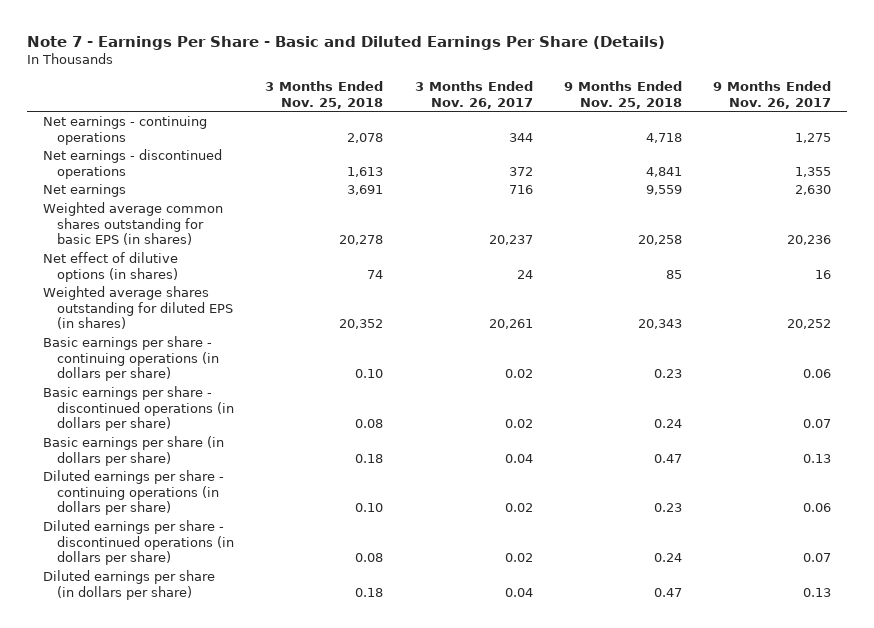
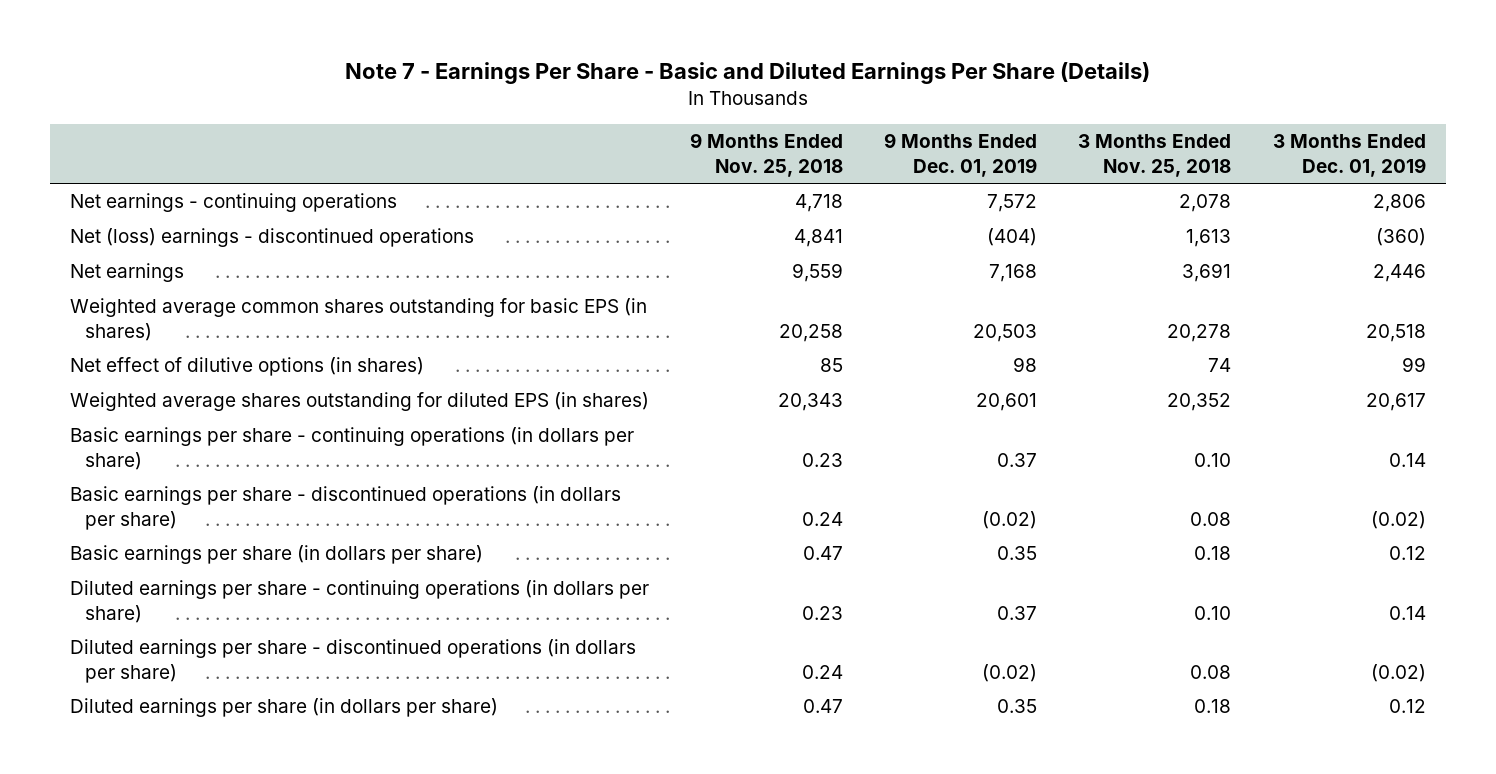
[414,81,533,109] 3 Months Ended Nov. 26, 2017 -> none
[713,81,832,109] 9 Months Ended Nov. 26, 2017 -> none
none -> [884,133,1038,177] 9 Months Ended Dec. 01, 2019
none -> [1272,134,1426,177] 3 Months Ended Dec. 01, 2019
[42,149,222,179] Net earnings - discontinued operations -> [70,228,475,248] Net (loss) earnings - discontinued operations

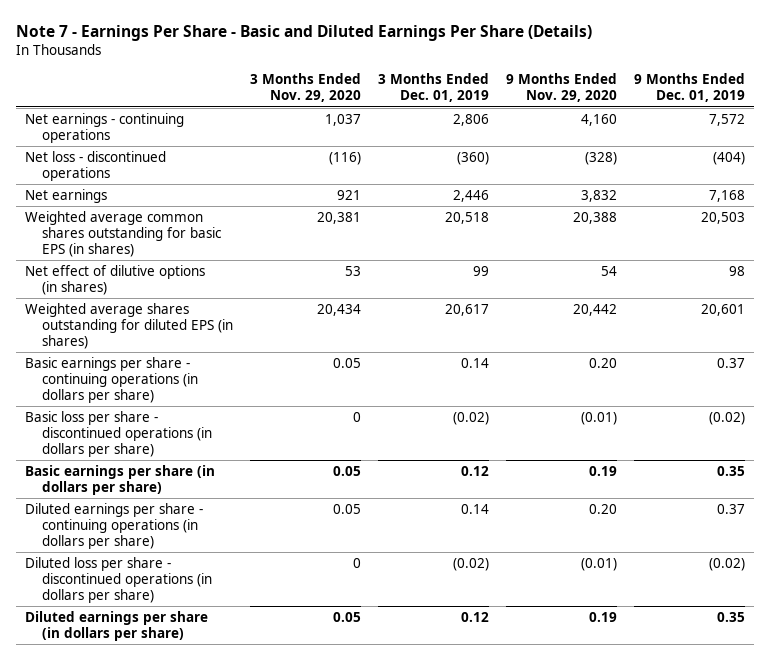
[690,133,844,177] 9 Months Ended Nov. 25, 2018 -> none
[1078,134,1232,177] 3 Months Ended Nov. 25, 2018 -> none
none -> [249,73,361,103] 3 Months Ended Nov. 29, 2020
none -> [505,73,617,103] 9 Months Ended Nov. 29, 2020
[70,228,475,248] Net (loss) earnings - discontinued operations -> [24,150,166,181] Net loss - discontinued operations
[70,486,622,530] Basic earnings per share - discontinued operations (in dollars per share) -> [24,410,212,458] Basic loss per share - discontinued operations (in dollars per share)
[70,639,637,683] Diluted earnings per share - discontinued operations (in dollars per share) -> [24,556,212,604] Diluted loss per share - discontinued operations (in dollars per share)

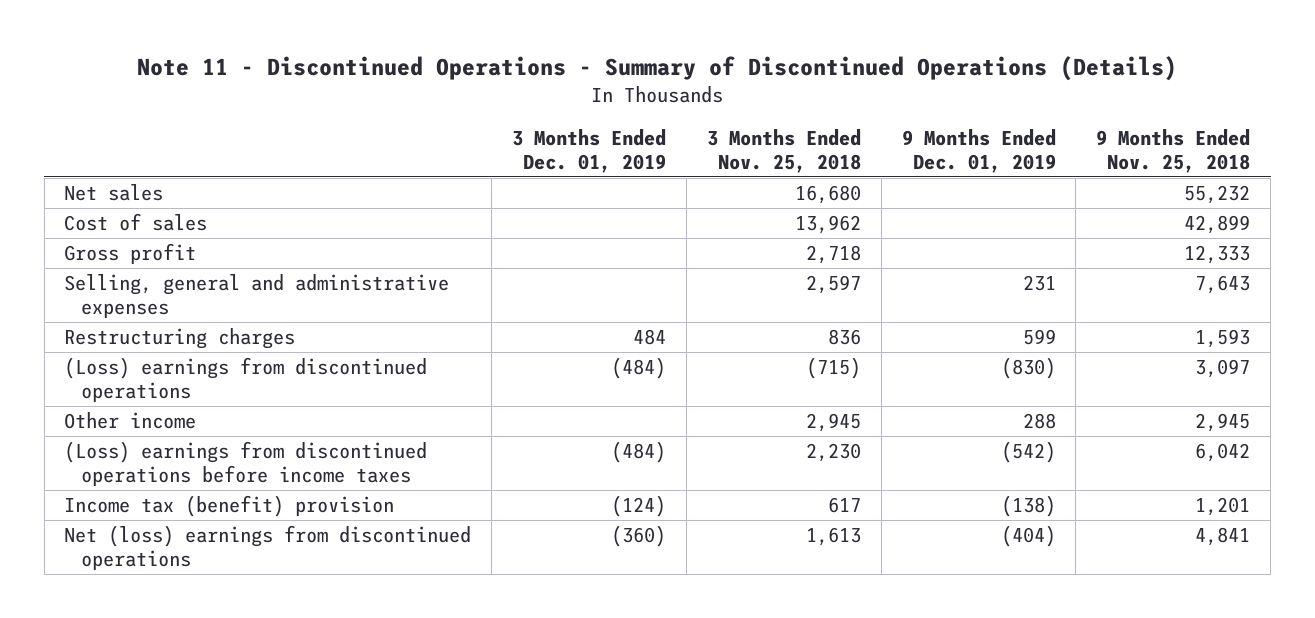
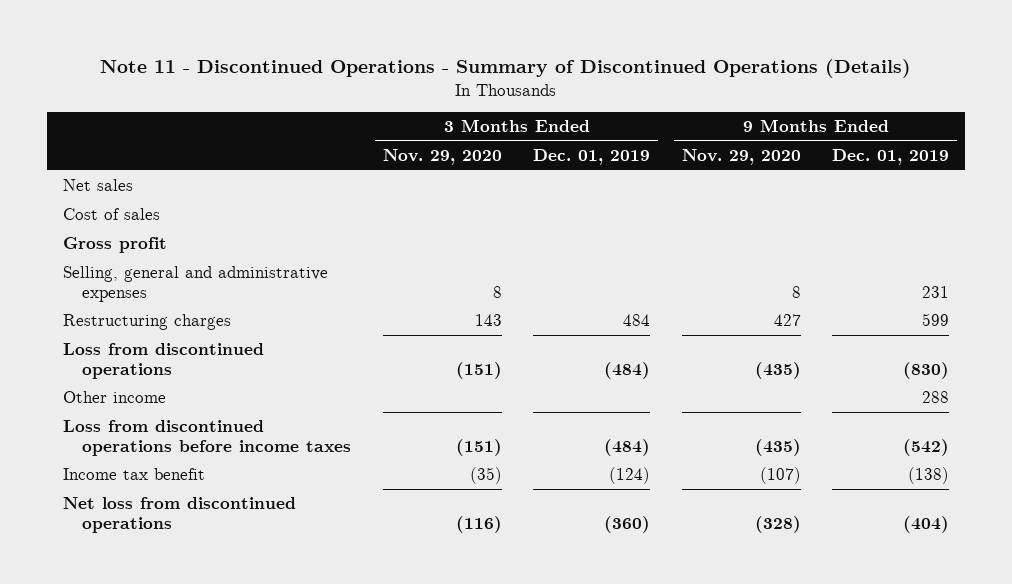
[706,128,861,173] 3 Months Ended Nov. 25, 2018 -> none
[1096,128,1251,173] 9 Months Ended Nov. 25, 2018 -> none
none -> [382,149,502,166] Nov. 29, 2020
none -> [681,149,801,166] Nov. 29, 2020
[64,357,428,403] (Loss) earnings from discontinued operations -> [62,343,264,379] Loss from discontinued operations
[64,441,428,487] (Loss) earnings from discontinued operations before income taxes -> [62,420,352,456] Loss from discontinued operations before income taxes
[64,495,395,518] Income tax (benefit) provision -> [62,468,205,481] Income tax benefit
[64,525,472,571] Net (loss) earnings from discontinued operations -> [62,497,296,533] Net loss from discontinued operations

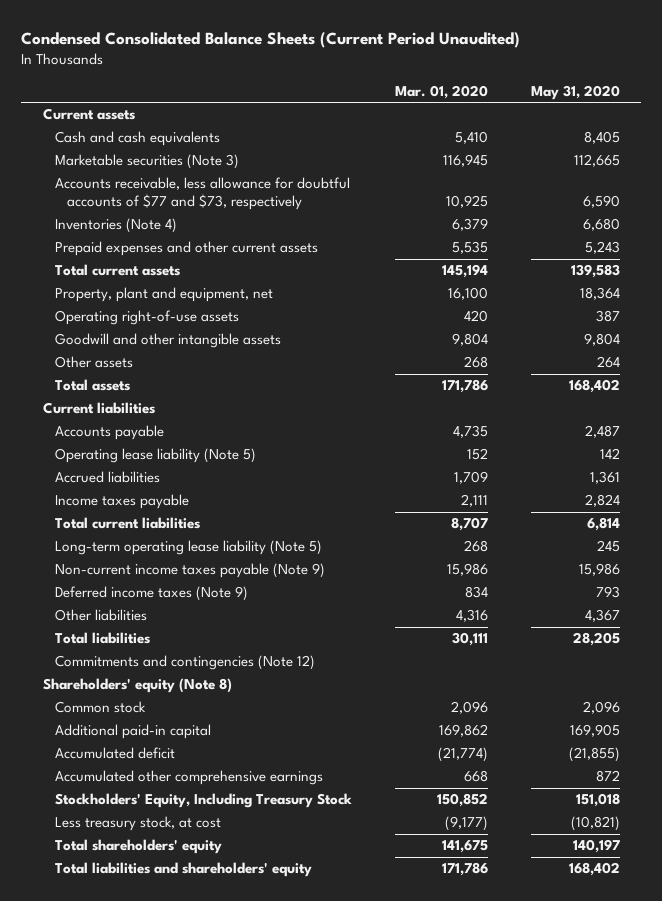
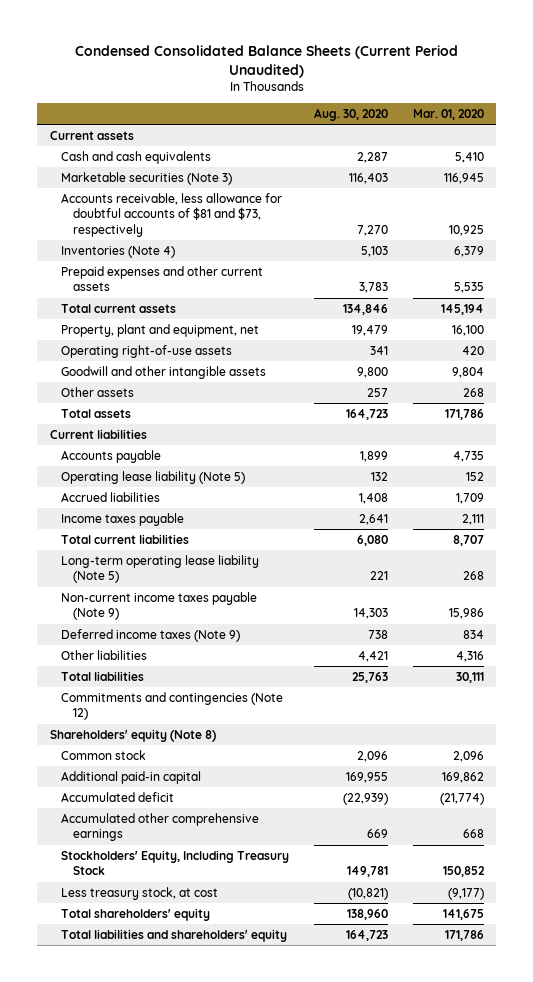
[530,84,620,100] May 31, 2020 -> none
none -> [314,107,389,121] Aug. 30, 2020
[54,177,350,211] Accounts receivable, less allowance for doubtful accounts of $77 and $73, respectively -> [61,192,283,237] Accounts receivable, less allowance for doubtful accounts of $81 and $73, respectively

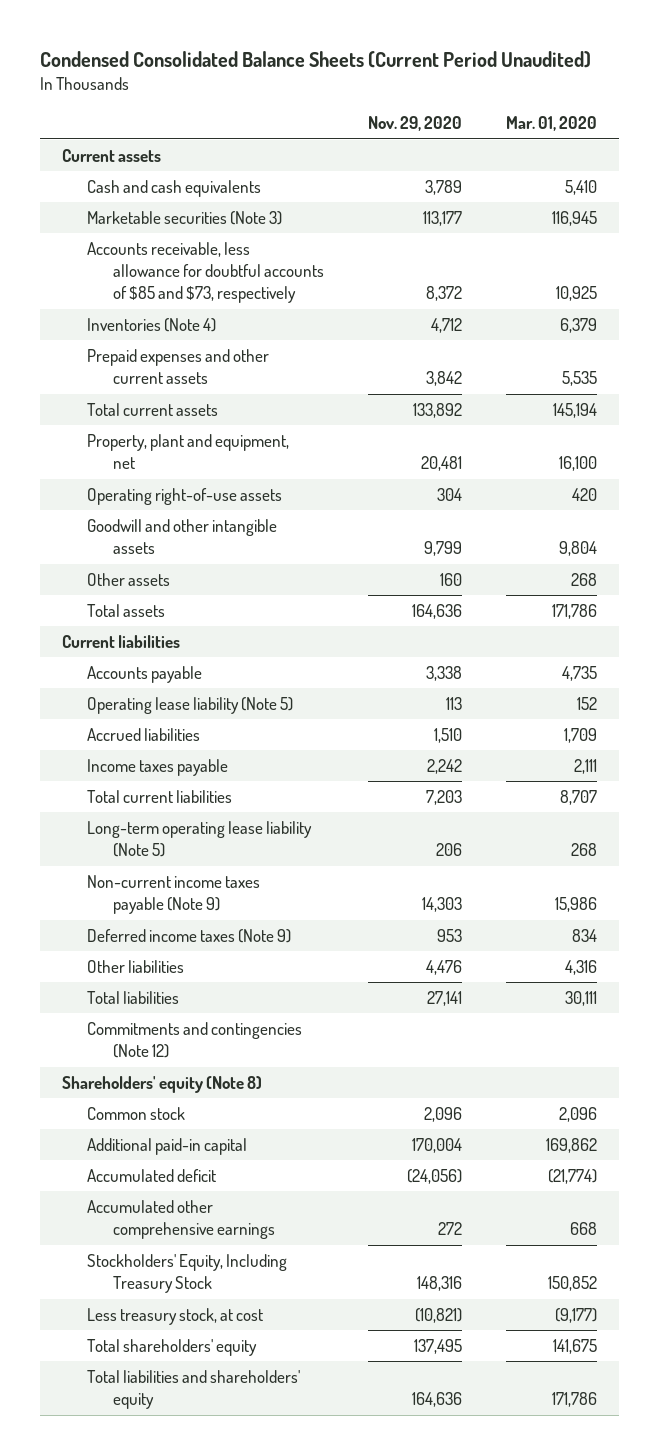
[314,107,389,121] Aug. 30, 2020 -> none
none -> [367,116,462,132] Nov. 29, 2020
[61,192,283,237] Accounts receivable, less allowance for doubtful accounts of $81 and $73, respectively -> [87,242,324,304] Accounts receivable, less allowance for doubtful accounts of $85 and $73, respectively

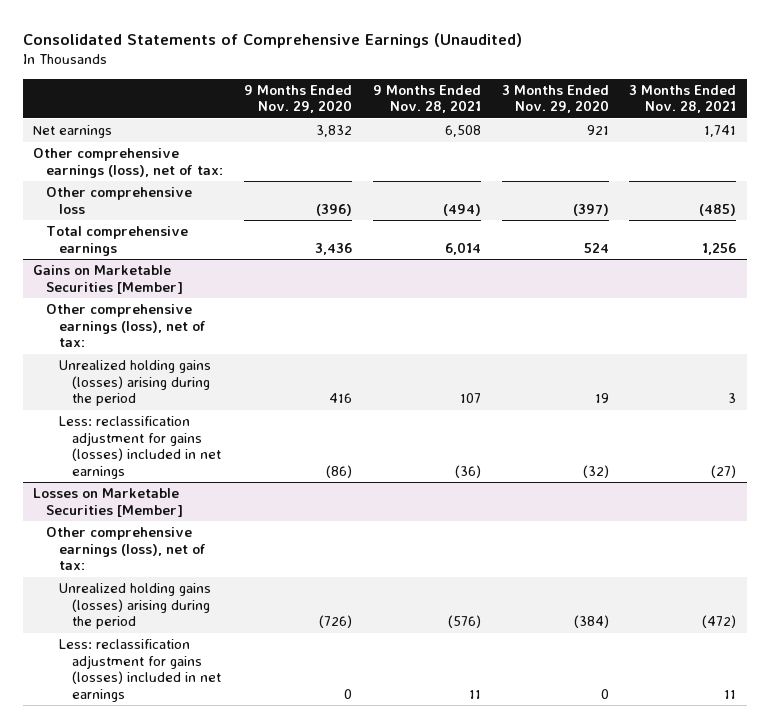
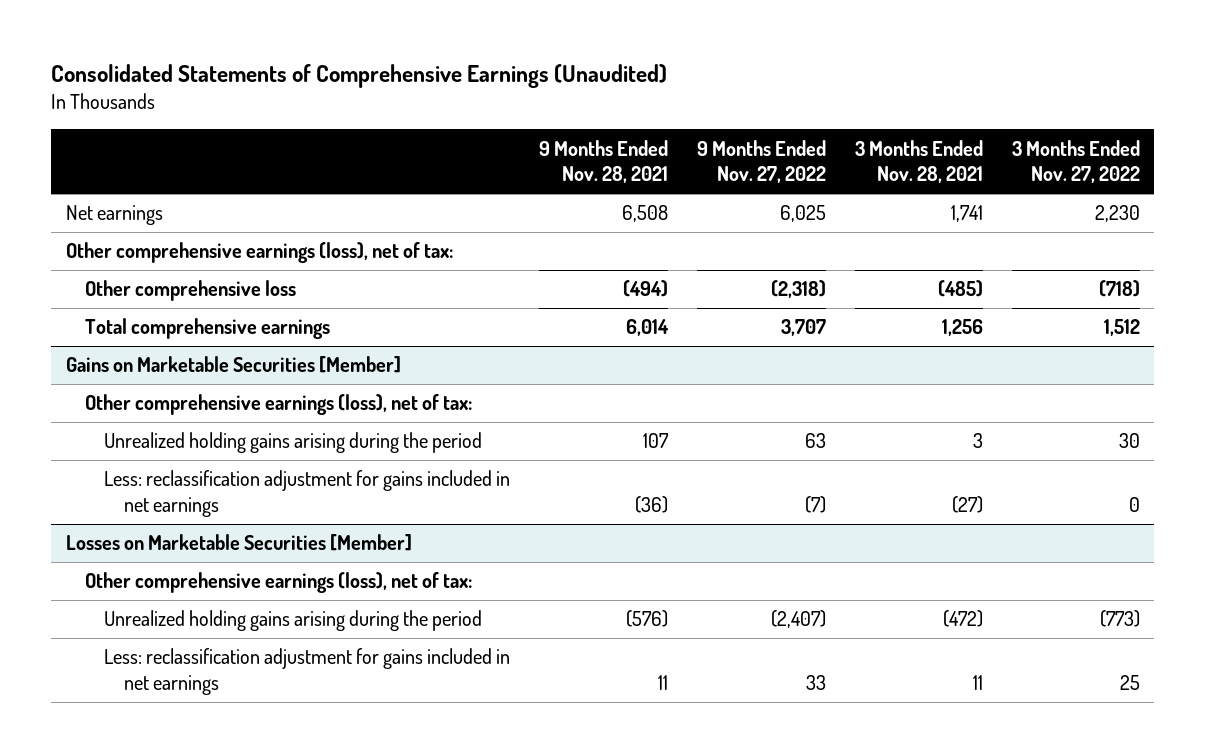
[244,84,353,114] 9 Months Ended Nov. 29, 2020 -> none
[501,84,609,114] 3 Months Ended Nov. 29, 2020 -> none
none -> [697,139,827,184] 9 Months Ended Nov. 27, 2022
none -> [1011,139,1140,184] 3 Months Ended Nov. 27, 2022
[59,360,212,407] Unrealized holding gains (losses) arising during the period -> [104,432,483,454] Unrealized holding gains arising during the period
[59,416,222,479] Less: reclassification adjustment for gains (losses) included in net earnings -> [104,470,511,517] Less: reclassification adjustment for gains included in net earnings
[59,583,212,630] Unrealized holding gains (losses) arising during the period -> [104,610,483,632] Unrealized holding gains arising during the period
[59,639,222,702] Less: reclassification adjustment for gains (losses) included in net earnings -> [104,648,511,695] Less: reclassification adjustment for gains included in net earnings

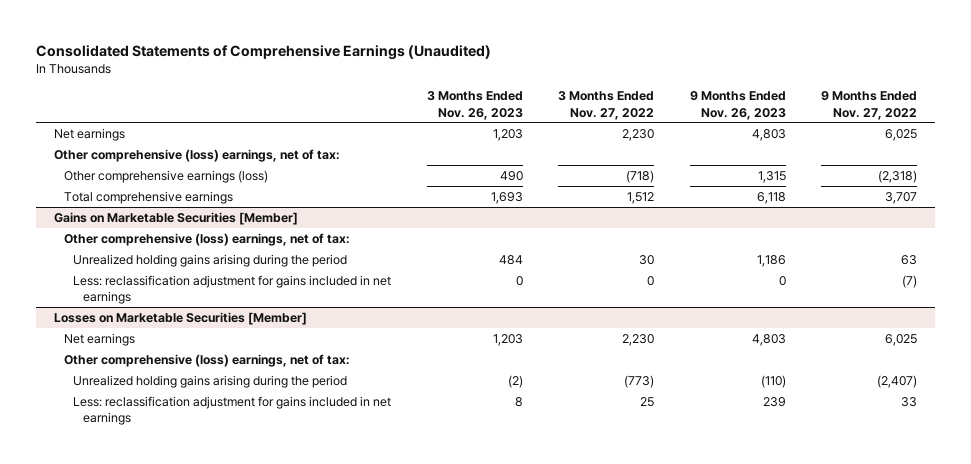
[539,139,669,184] 9 Months Ended Nov. 28, 2021 -> none
[854,139,983,184] 3 Months Ended Nov. 28, 2021 -> none
none -> [426,91,523,120] 3 Months Ended Nov. 26, 2023
none -> [689,91,786,120] 9 Months Ended Nov. 26, 2023
[65,242,453,264] Other comprehensive earnings (loss), net of tax: -> [54,148,341,162] Other comprehensive (loss) earnings, net of tax:
[85,280,297,302] Other comprehensive loss -> [63,169,268,183] Other comprehensive earnings (loss)
[85,394,473,416] Other comprehensive earnings (loss), net of tax: -> [63,232,350,246] Other comprehensive (loss) earnings, net of tax:
none -> [63,332,135,346] Net earnings
[85,572,473,594] Other comprehensive earnings (loss), net of tax: -> [63,353,350,367] Other comprehensive (loss) earnings, net of tax:

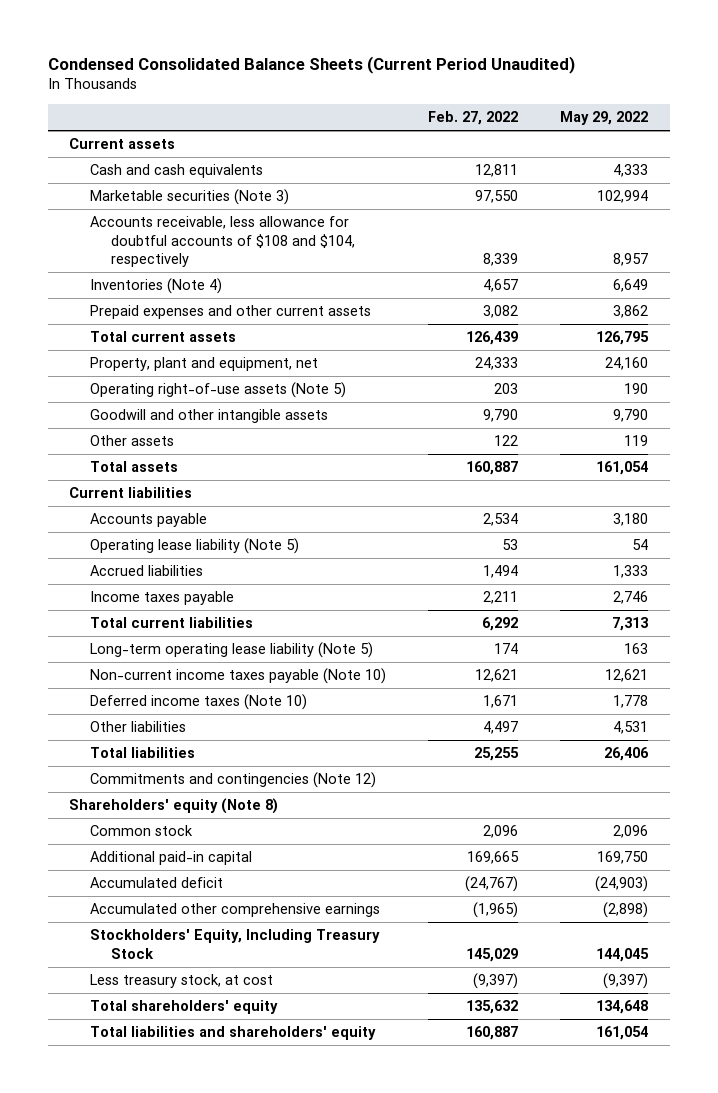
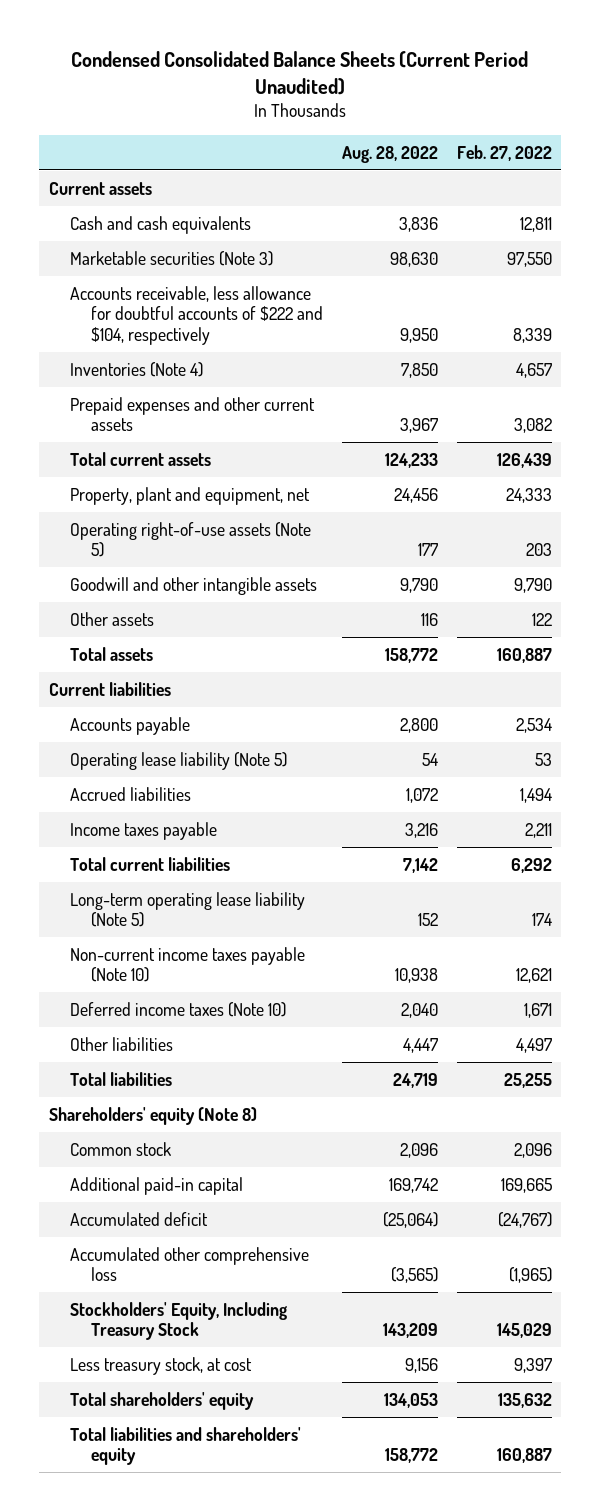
[560,110,649,125] May 29, 2022 -> none
none -> [341,145,438,163] Aug. 28, 2022
[90,216,356,267] Accounts receivable, less allowance for doubtful accounts of $108 and $104, respectively -> [69,285,323,346] Accounts receivable, less allowance for doubtful accounts of $222 and $104, respectively
[90,772,377,789] Commitments and contingencies (Note 12) -> none
[90,903,381,918] Accumulated other comprehensive earnings -> [69,1246,309,1282] Accumulated other comprehensive loss
[473,973,519,990] (9,397) -> [513,1357,552,1373] 9,397

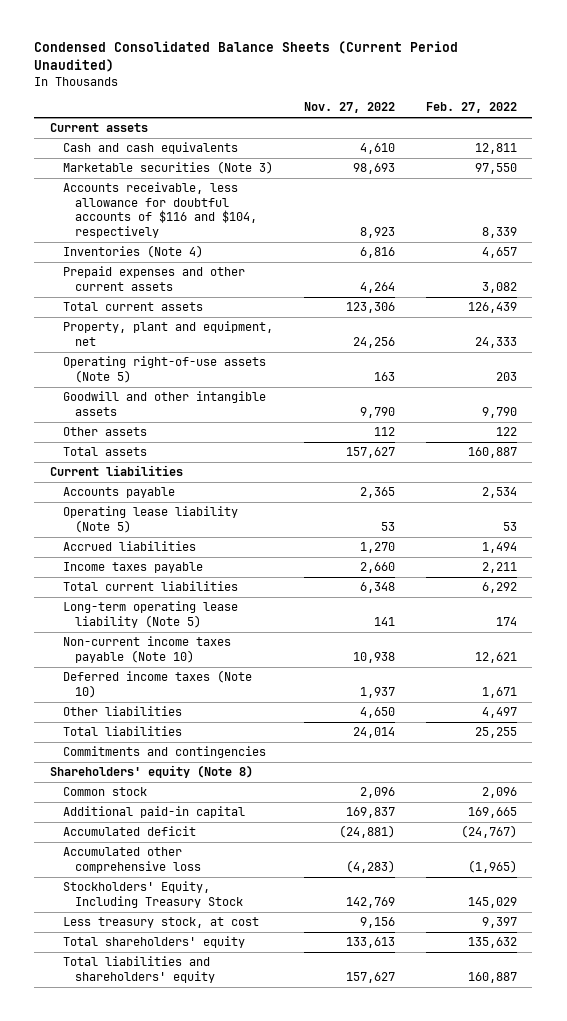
[341,145,438,163] Aug. 28, 2022 -> none
none -> [303,102,395,114] Nov. 27, 2022
[69,285,323,346] Accounts receivable, less allowance for doubtful accounts of $222 and $104, respectively -> [62,182,258,238] Accounts receivable, less allowance for doubtful accounts of $116 and $104, respectively
none -> [62,746,266,759] Commitments and contingencies

